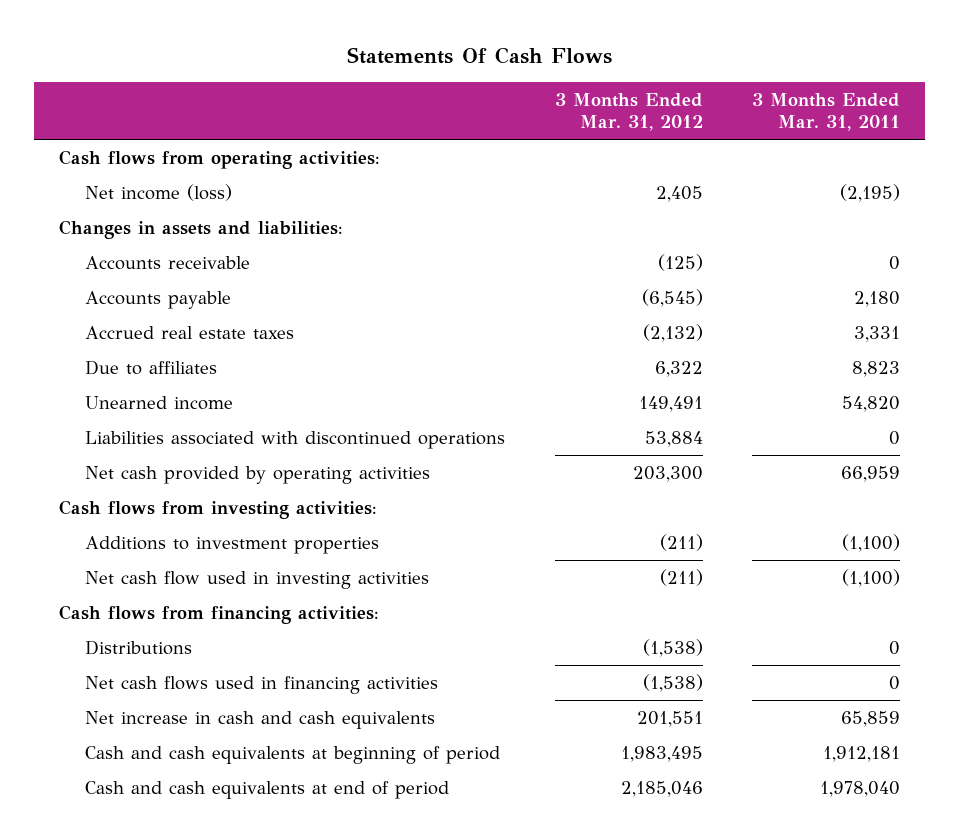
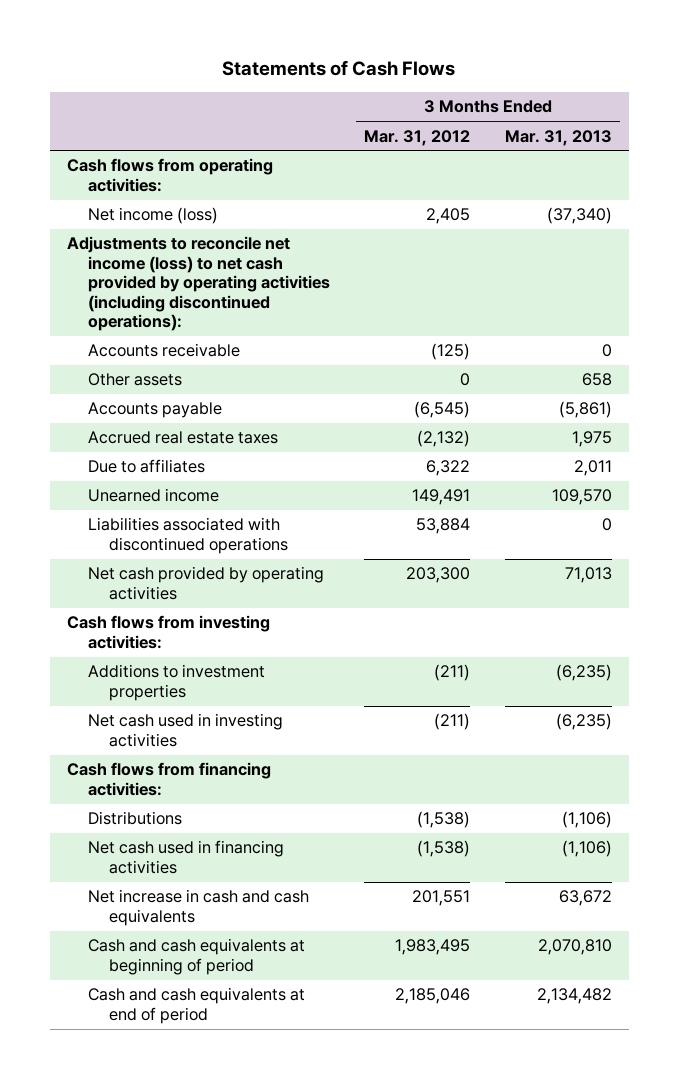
[346,47,612,65] Statements Of Cash Flows -> [222,60,456,77] Statements of Cash Flows
[752,92,901,132] 3 Months Ended Mar. 31, 2011 -> none
none -> [504,129,612,146] Mar. 31, 2013
[59,219,344,239] Changes in assets and liabilities: -> none
none -> [67,236,330,332] Adjustments to reconcile net income (loss) to net cash provided by operating activities (including discontinued operations):
none -> [87,373,182,387] Other assets
[85,570,430,589] Net cash flow used in investing activities -> [87,713,283,747] Net cash used in investing activities
[85,675,439,694] Net cash flows used in financing activities -> [87,840,284,874] Net cash used in financing activities

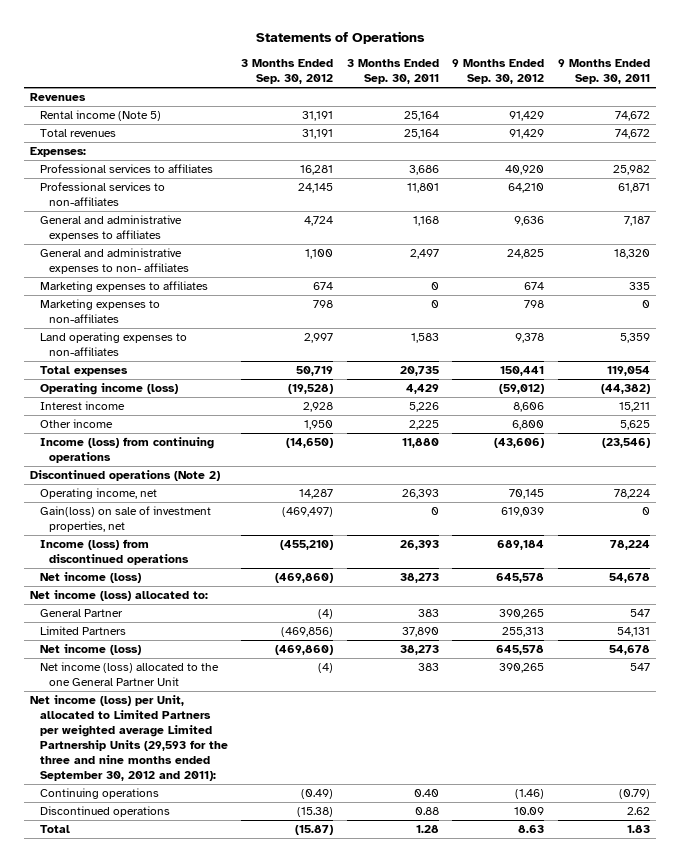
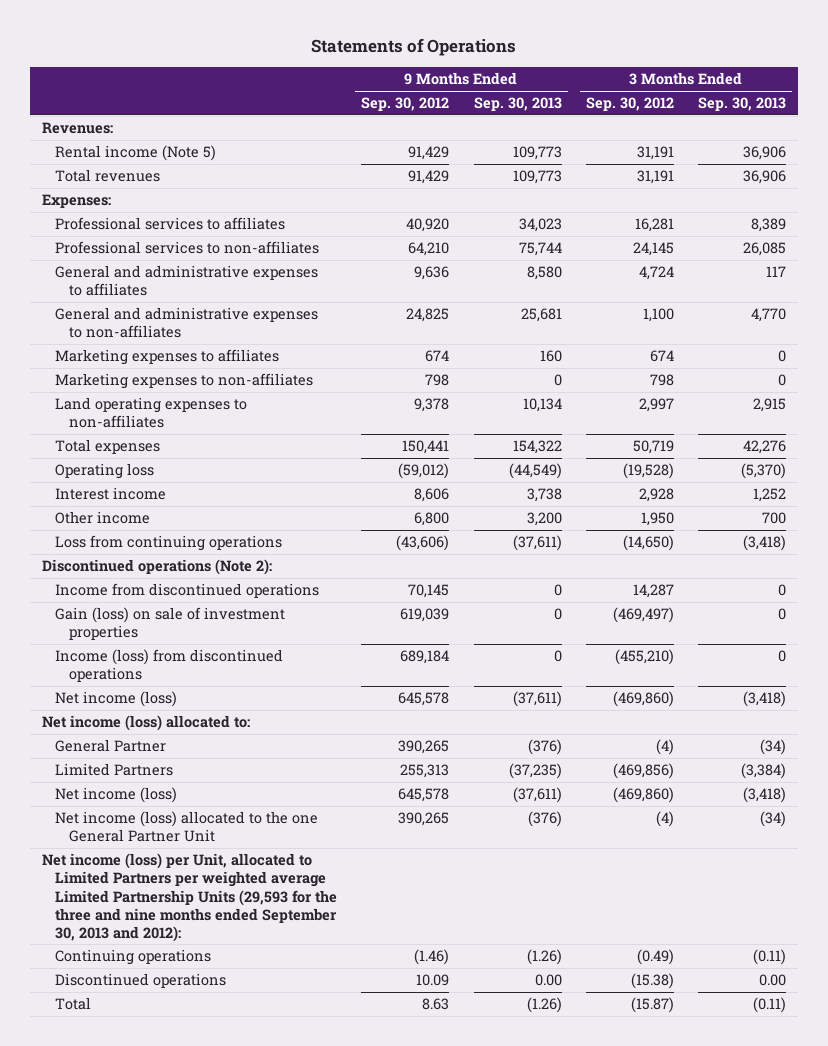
[346,59,439,84] 3 Months Ended Sep. 30, 2011 -> none
[557,59,650,84] 9 Months Ended Sep. 30, 2011 -> none
none -> [473,97,562,112] Sep. 30, 2013
none -> [697,97,786,112] Sep. 30, 2013
[30,93,87,102] Revenues -> [41,122,113,135] Revenues:
[39,248,190,275] General and administrative expenses to non- affiliates -> [55,307,319,339] General and administrative expenses to non-affiliates
[39,383,178,396] Operating income (loss) -> [55,463,155,480] Operating loss
[39,437,214,464] Income (loss) from continuing operations -> [55,535,283,552] Loss from continuing operations
[30,470,221,482] Discontinued operations (Note 2) -> [41,559,272,576] Discontinued operations (Note 2):
[39,488,157,500] Operating income, net -> [55,583,320,599] Income from discontinued operations
[39,506,211,533] Gain(loss) on sale of investment properties, net -> [55,607,286,641] Gain (loss) on sale of investment properties
[30,695,228,782] Net income (loss) per Unit, allocated to Limited Partners per weighted average Limited Partnership Units (29,593 for the three and nine months ended September 30, 2012 and 2011): -> [41,853,338,942] Net income (loss) per Unit, allocated to Limited Partners per weighted average Limited Partnership Units (29,593 for the three and nine months ended September 30, 2013 and 2012):

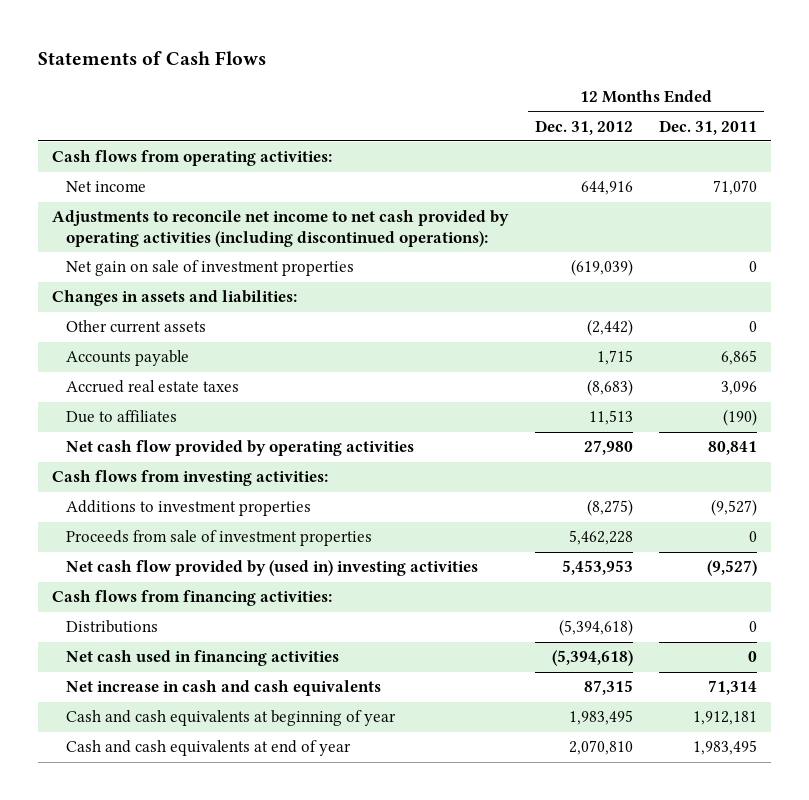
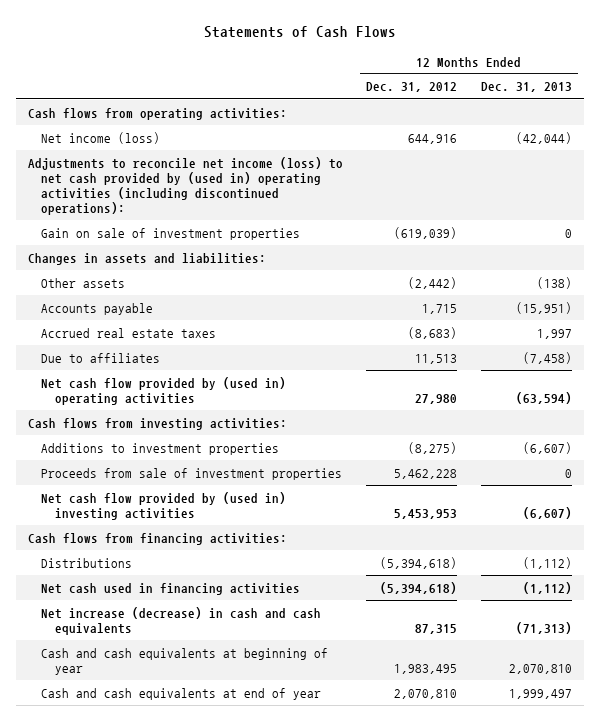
[659,119,758,135] Dec. 31, 2011 -> none
none -> [481,82,573,93] Dec. 31, 2013
[65,181,146,193] Net income -> [41,131,161,144] Net income (loss)
[51,210,509,248] Adjustments to reconcile net income to net cash provided by operating activities (including discontinued operations): -> [27,156,343,215] Adjustments to reconcile net income (loss) to net cash provided by (used in) operating activities (including discontinued operations):
[65,260,354,277] Net gain on sale of investment properties -> [41,227,301,240] Gain on sale of investment properties
[65,320,206,334] Other current assets -> [41,277,126,288] Other assets
[65,440,414,457] Net cash flow provided by operating activities -> [41,376,287,405] Net cash flow provided by (used in) operating activities
[65,680,381,697] Net increase in cash and cash equivalents -> [41,606,322,635] Net increase (decrease) in cash and cash equivalents

